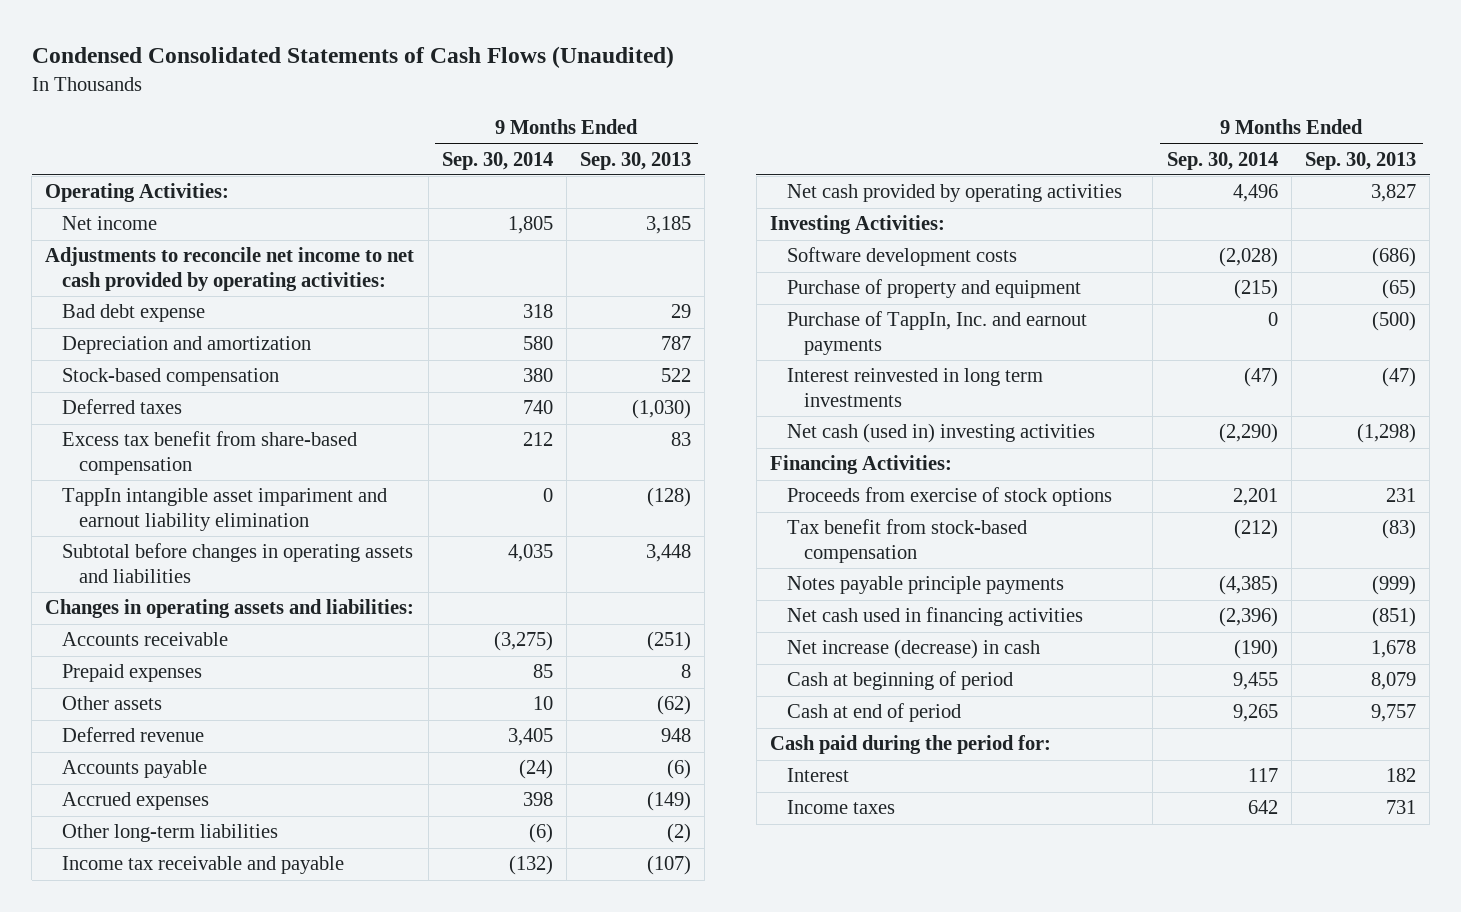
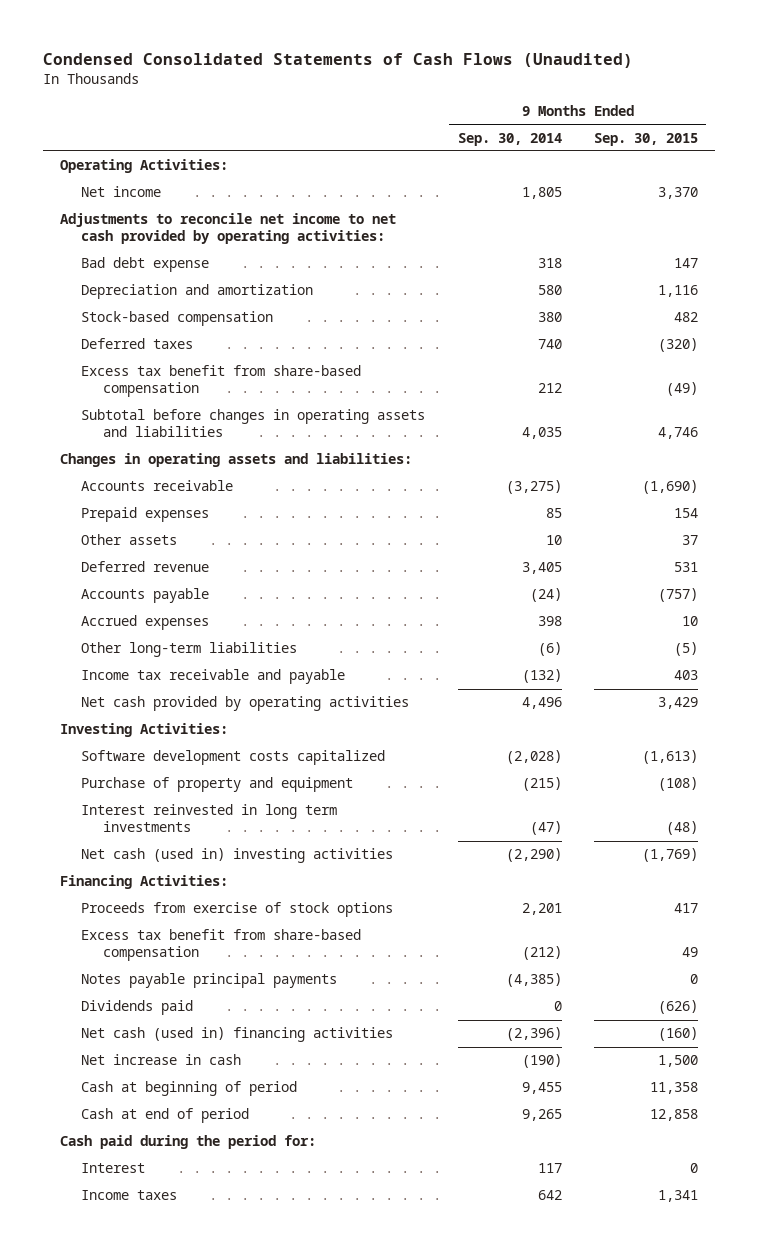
[580,151,692,170] Sep. 30, 2013 -> none
none -> [594,132,699,146] Sep. 30, 2015
[62,488,388,531] TappIn intangible asset impariment and earnout liability elimination -> none
[787,247,1018,267] Software development costs -> [81,750,386,766] Software development costs capitalized
[787,311,1088,355] Purchase of TappIn, Inc. and earnout payments -> none
[787,519,1028,563] Tax benefit from stock-based compensation -> [81,929,362,962] Excess tax benefit from share-based compensation
[787,576,1065,595] Notes payable principle payments -> [81,973,338,989] Notes payable principal payments
none -> [81,1000,194,1016] Dividends paid
[787,607,1084,627] Net cash used in financing activities -> [81,1027,394,1043] Net cash (used in) financing activities
[787,639,1041,660] Net increase (decrease) in cash -> [81,1054,242,1066] Net increase in cash

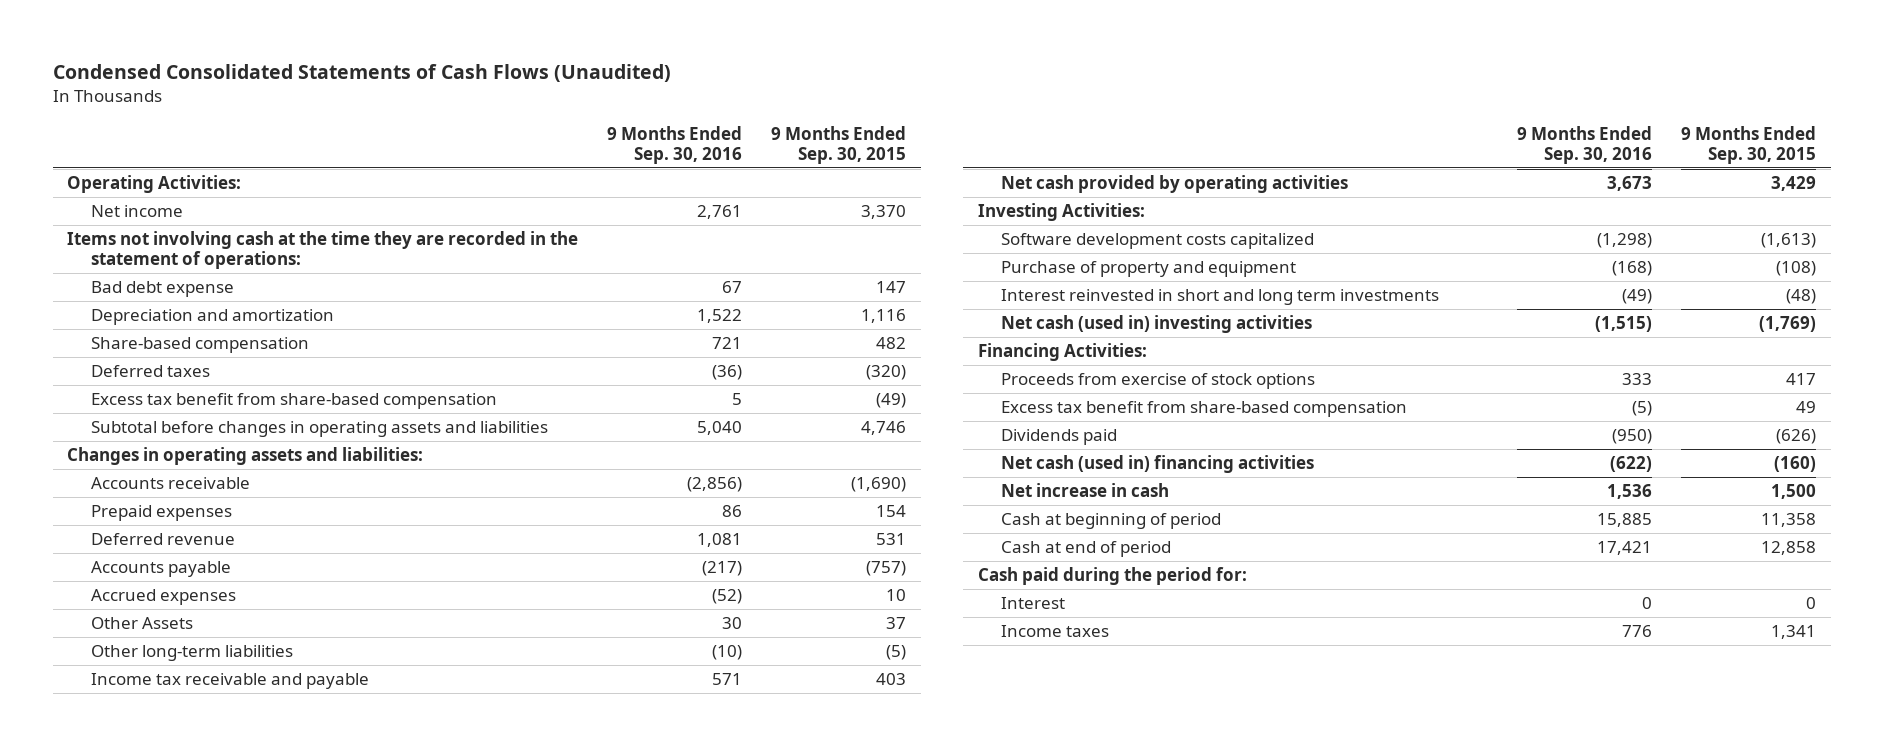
[457,132,562,146] Sep. 30, 2014 -> none
none -> [607,125,743,164] 9 Months Ended Sep. 30, 2016
[59,213,396,245] Adjustments to reconcile net income to net cash provided by operating activities: -> none
none -> [67,231,579,270] Items not involving cash at the time they are recorded in the statement of operations:
[81,311,274,327] Stock-based compensation -> [91,337,310,354] Share-based compensation
[81,534,178,546] Other assets -> none
none -> [91,617,194,630] Other Assets
[81,804,338,833] Interest reinvested in long term investments -> [1001,289,1440,306] Interest reinvested in short and long term investments
[81,973,338,989] Notes payable principal payments -> none

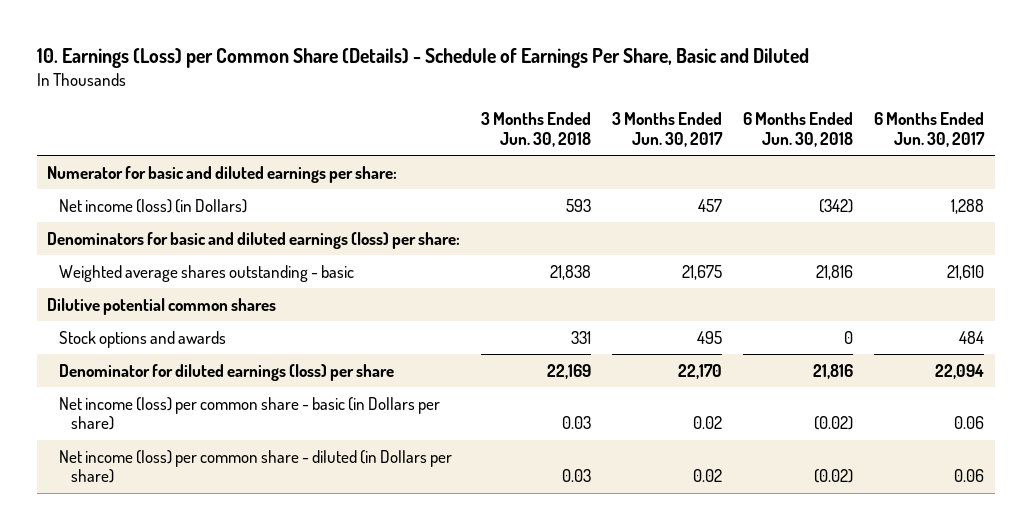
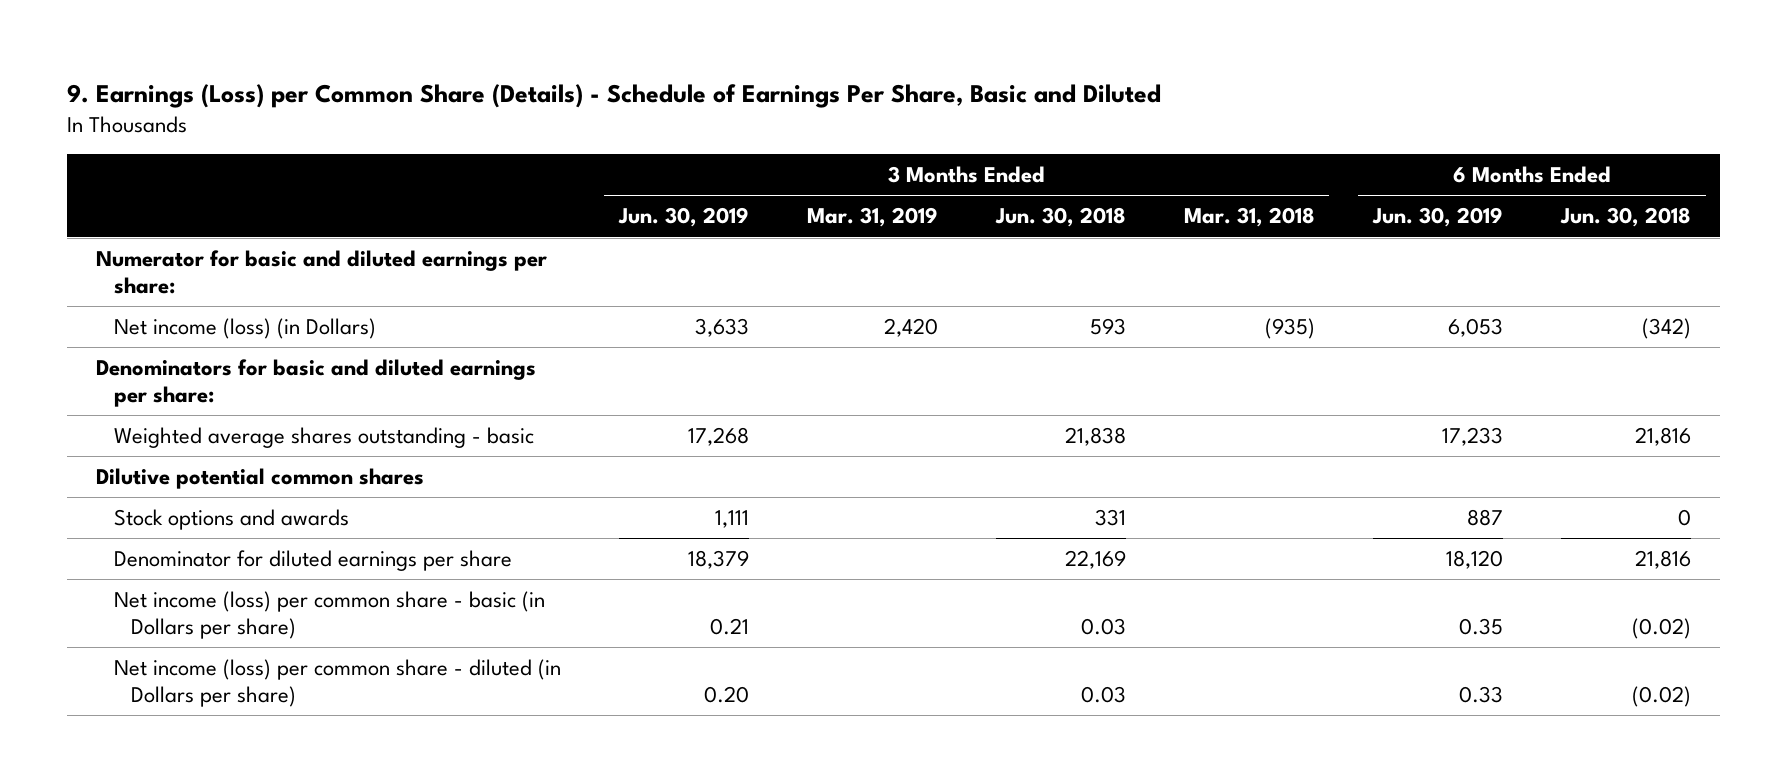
[36,47,809,68] 10. Earnings (Loss) per Common Share (Details) - Schedule of Earnings Per Share, Basic and Diluted -> [67,83,1162,108] 9. Earnings (Loss) per Common Share (Details) - Schedule of Earnings Per Share, Basic and Diluted
[612,112,724,147] 3 Months Ended Jun. 30, 2017 -> none
[874,112,986,147] 6 Months Ended Jun. 30, 2017 -> none
none -> [617,207,749,228] Jun. 30, 2019
none -> [806,207,938,228] Mar. 31, 2019
none -> [1183,207,1315,228] Mar. 31, 2018
none -> [1372,207,1504,228] Jun. 30, 2019
[47,231,461,249] Denominators for basic and diluted earnings (loss) per share: -> [96,359,537,407] Denominators for basic and diluted earnings per share:
[59,363,395,381] Denominator for diluted earnings (loss) per share -> [113,550,512,572] Denominator for diluted earnings per share

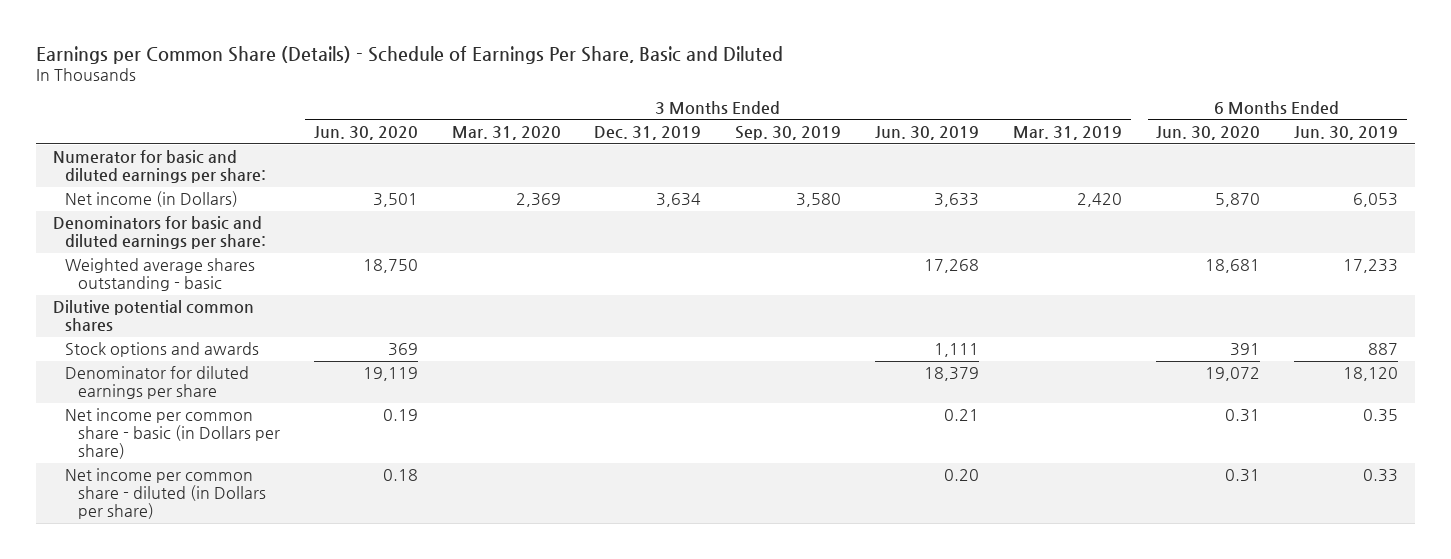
[67,83,1162,108] 9. Earnings (Loss) per Common Share (Details) - Schedule of Earnings Per Share, Basic and Diluted -> [35,45,783,64] Earnings per Common Share (Details) - Schedule of Earnings Per Share, Basic and Diluted
[994,207,1126,228] Jun. 30, 2018 -> none
[1183,207,1315,228] Mar. 31, 2018 -> none
[1560,207,1692,228] Jun. 30, 2018 -> none
none -> [313,125,418,140] Jun. 30, 2020
none -> [451,125,561,140] Mar. 31, 2020
none -> [594,125,702,140] Dec. 31, 2019
none -> [735,125,842,140] Sep. 30, 2019
none -> [1156,125,1261,140] Jun. 30, 2020
[113,318,376,340] Net income (loss) (in Dollars) -> [65,191,239,208] Net income (in Dollars)
[113,591,545,639] Net income (loss) per common share - basic (in Dollars per share) -> [65,408,280,459] Net income per common share - basic (in Dollars per share)
[113,659,561,707] Net income (loss) per common share - diluted (in Dollars per share) -> [65,468,266,519] Net income per common share - diluted (in Dollars per share)

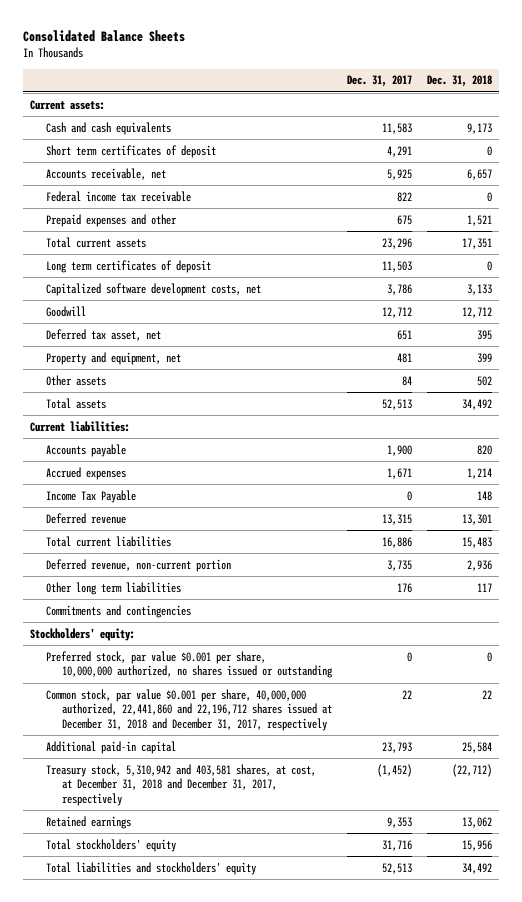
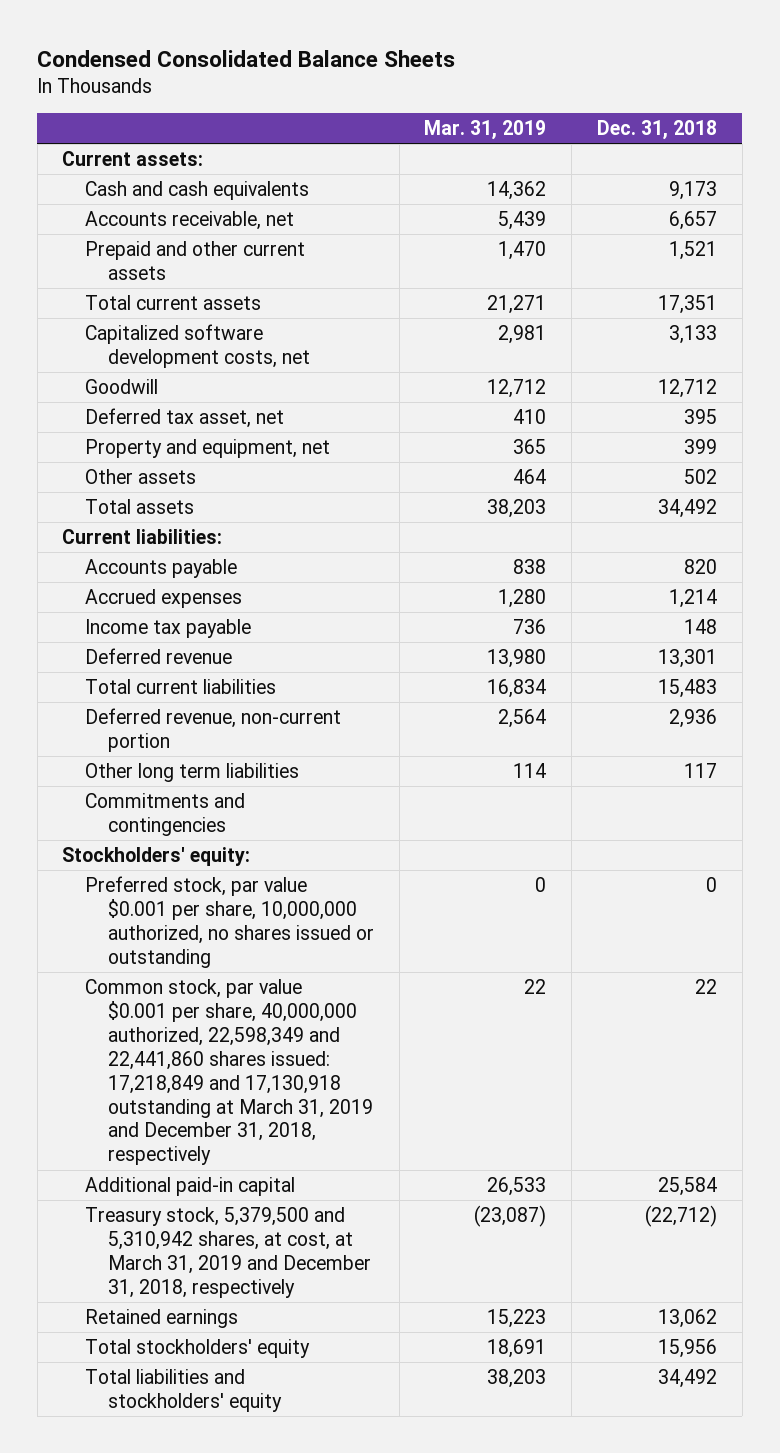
[22,29,185,42] Consolidated Balance Sheets -> [37,50,456,68] Condensed Consolidated Balance Sheets
[347,75,413,88] Dec. 31, 2017 -> none
none -> [424,119,547,140] Mar. 31, 2019
[46,144,217,158] Short term certificates of deposit -> none
[46,190,192,202] Federal income tax receivable -> none
[46,213,178,227] Prepaid expenses and other -> [85,241,306,280] Prepaid and other current assets
[46,259,212,273] Long term certificates of deposit -> none
[46,489,137,503] Income Tax Payable -> [85,619,252,639] Income tax payable
[46,688,333,732] Common stock, par value $0.001 per share, 40,000,000 authorized, 22,441,860 and 22,196,712 shares issued at December 31, 2018 and December 31, 2017, respectively -> [85,979,373,1166] Common stock, par value $0.001 per share, 40,000,000 authorized, 22,598,349 and 22,441,860 shares issued: 17,218,849 and 17,130,918 outstanding at March 31, 2019 and December 31, 2018, respectively
[46,763,317,807] Treasury stock, 5,310,942 and 403,581 shares, at cost, at December 31, 2018 and December 31, 2017, respectively -> [85,1207,371,1298] Treasury stock, 5,379,500 and 5,310,942 shares, at cost, at March 31, 2019 and December 31, 2018, respectively

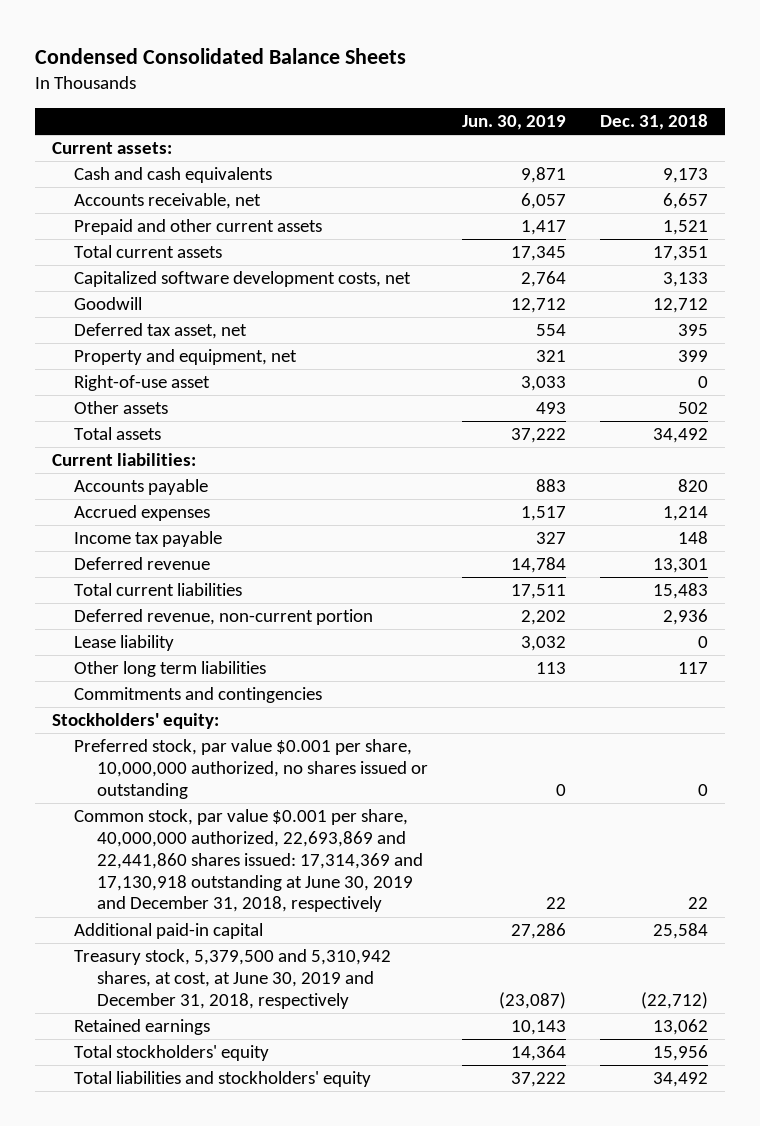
[424,119,547,140] Mar. 31, 2019 -> none
none -> [461,114,566,130] Jun. 30, 2019
none -> [74,375,211,392] Right-of-use asset
none -> [74,635,175,652] Lease liability
[85,979,373,1166] Common stock, par value $0.001 per share, 40,000,000 authorized, 22,598,349 and 22,441,860 shares issued: 17,218,849 and 17,130,918 outstanding at March 31, 2019 and December 31, 2018, respectively -> [74,809,423,913] Common stock, par value $0.001 per share, 40,000,000 authorized, 22,693,869 and 22,441,860 shares issued: 17,314,369 and 17,130,918 outstanding at June 30, 2019 and December 31, 2018, respectively
[85,1207,371,1298] Treasury stock, 5,379,500 and 5,310,942 shares, at cost, at March 31, 2019 and December 31, 2018, respectively -> [74,949,392,1009] Treasury stock, 5,379,500 and 5,310,942 shares, at cost, at June 30, 2019 and December 31, 2018, respectively

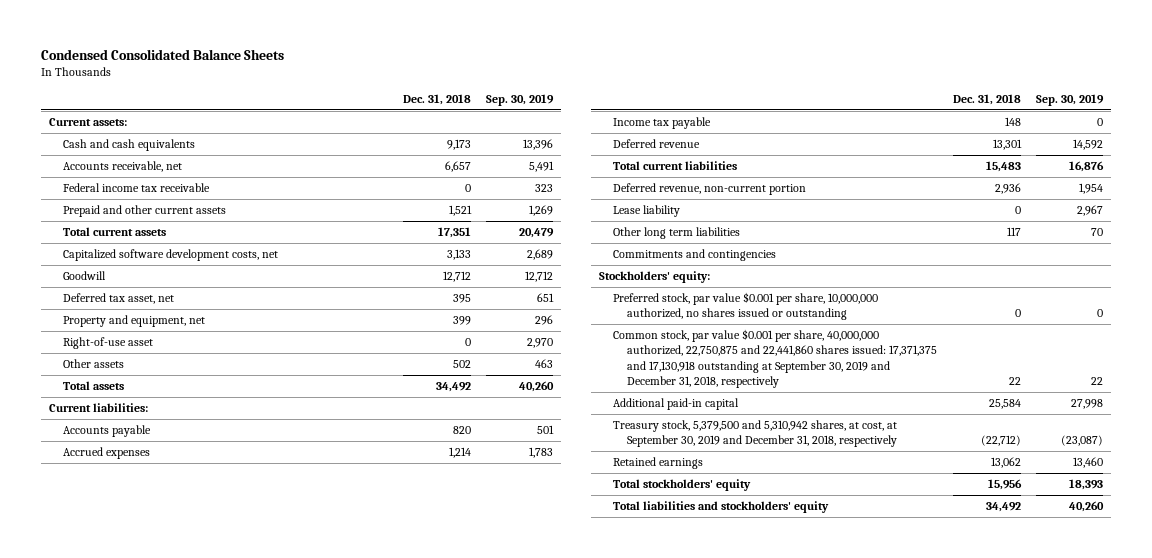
[461,114,566,130] Jun. 30, 2019 -> none
none -> [486,93,555,106] Sep. 30, 2019
none -> [63,183,211,193] Federal income tax receivable
[74,809,423,913] Common stock, par value $0.001 per share, 40,000,000 authorized, 22,693,869 and 22,441,860 shares issued: 17,314,369 and 17,130,918 outstanding at June 30, 2019 and December 31, 2018, respectively -> [612,329,938,388] Common stock, par value $0.001 per share, 40,000,000 authorized, 22,750,875 and 22,441,860 shares issued: 17,371,375 and 17,130,918 outstanding at September 30, 2019 and December 31, 2018, respectively
[74,949,392,1009] Treasury stock, 5,379,500 and 5,310,942 shares, at cost, at June 30, 2019 and December 31, 2018, respectively -> [612,420,898,448] Treasury stock, 5,379,500 and 5,310,942 shares, at cost, at September 30, 2019 and December 31, 2018, respectively

